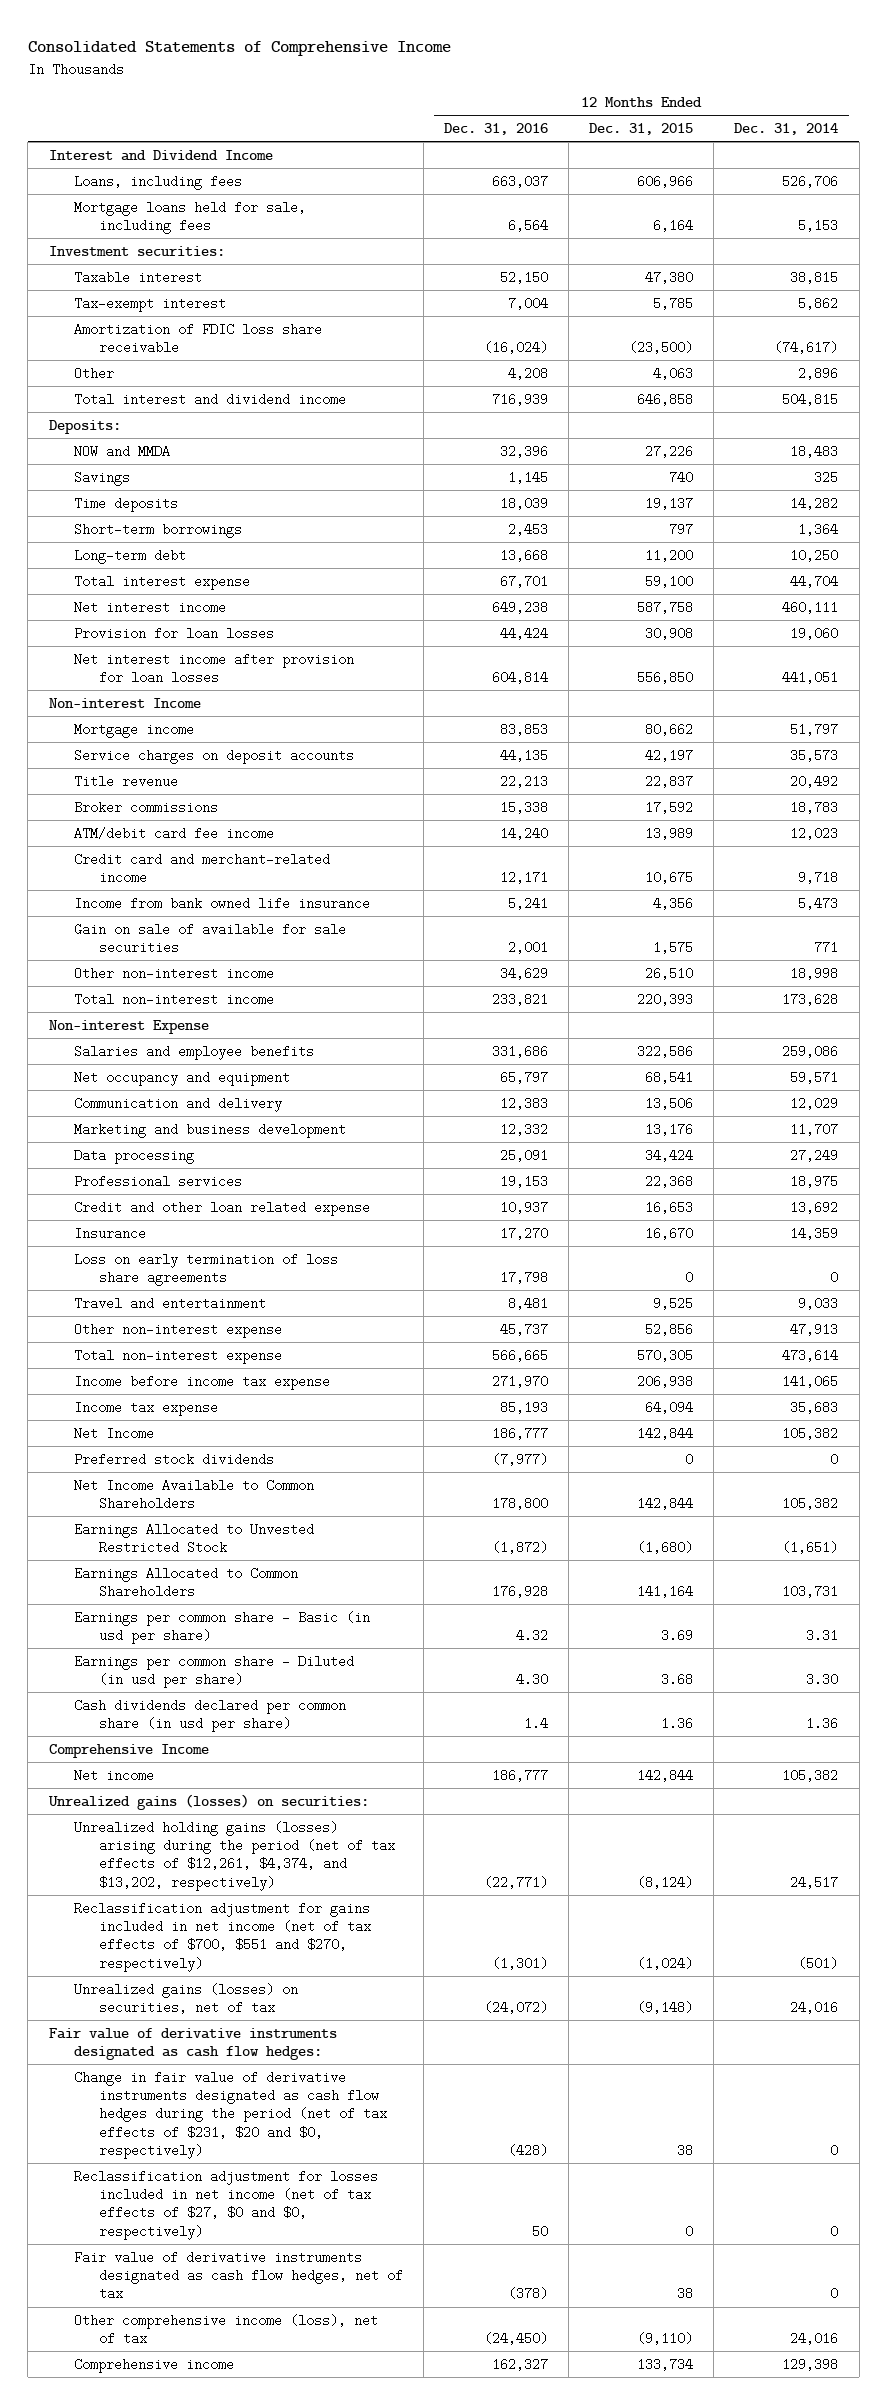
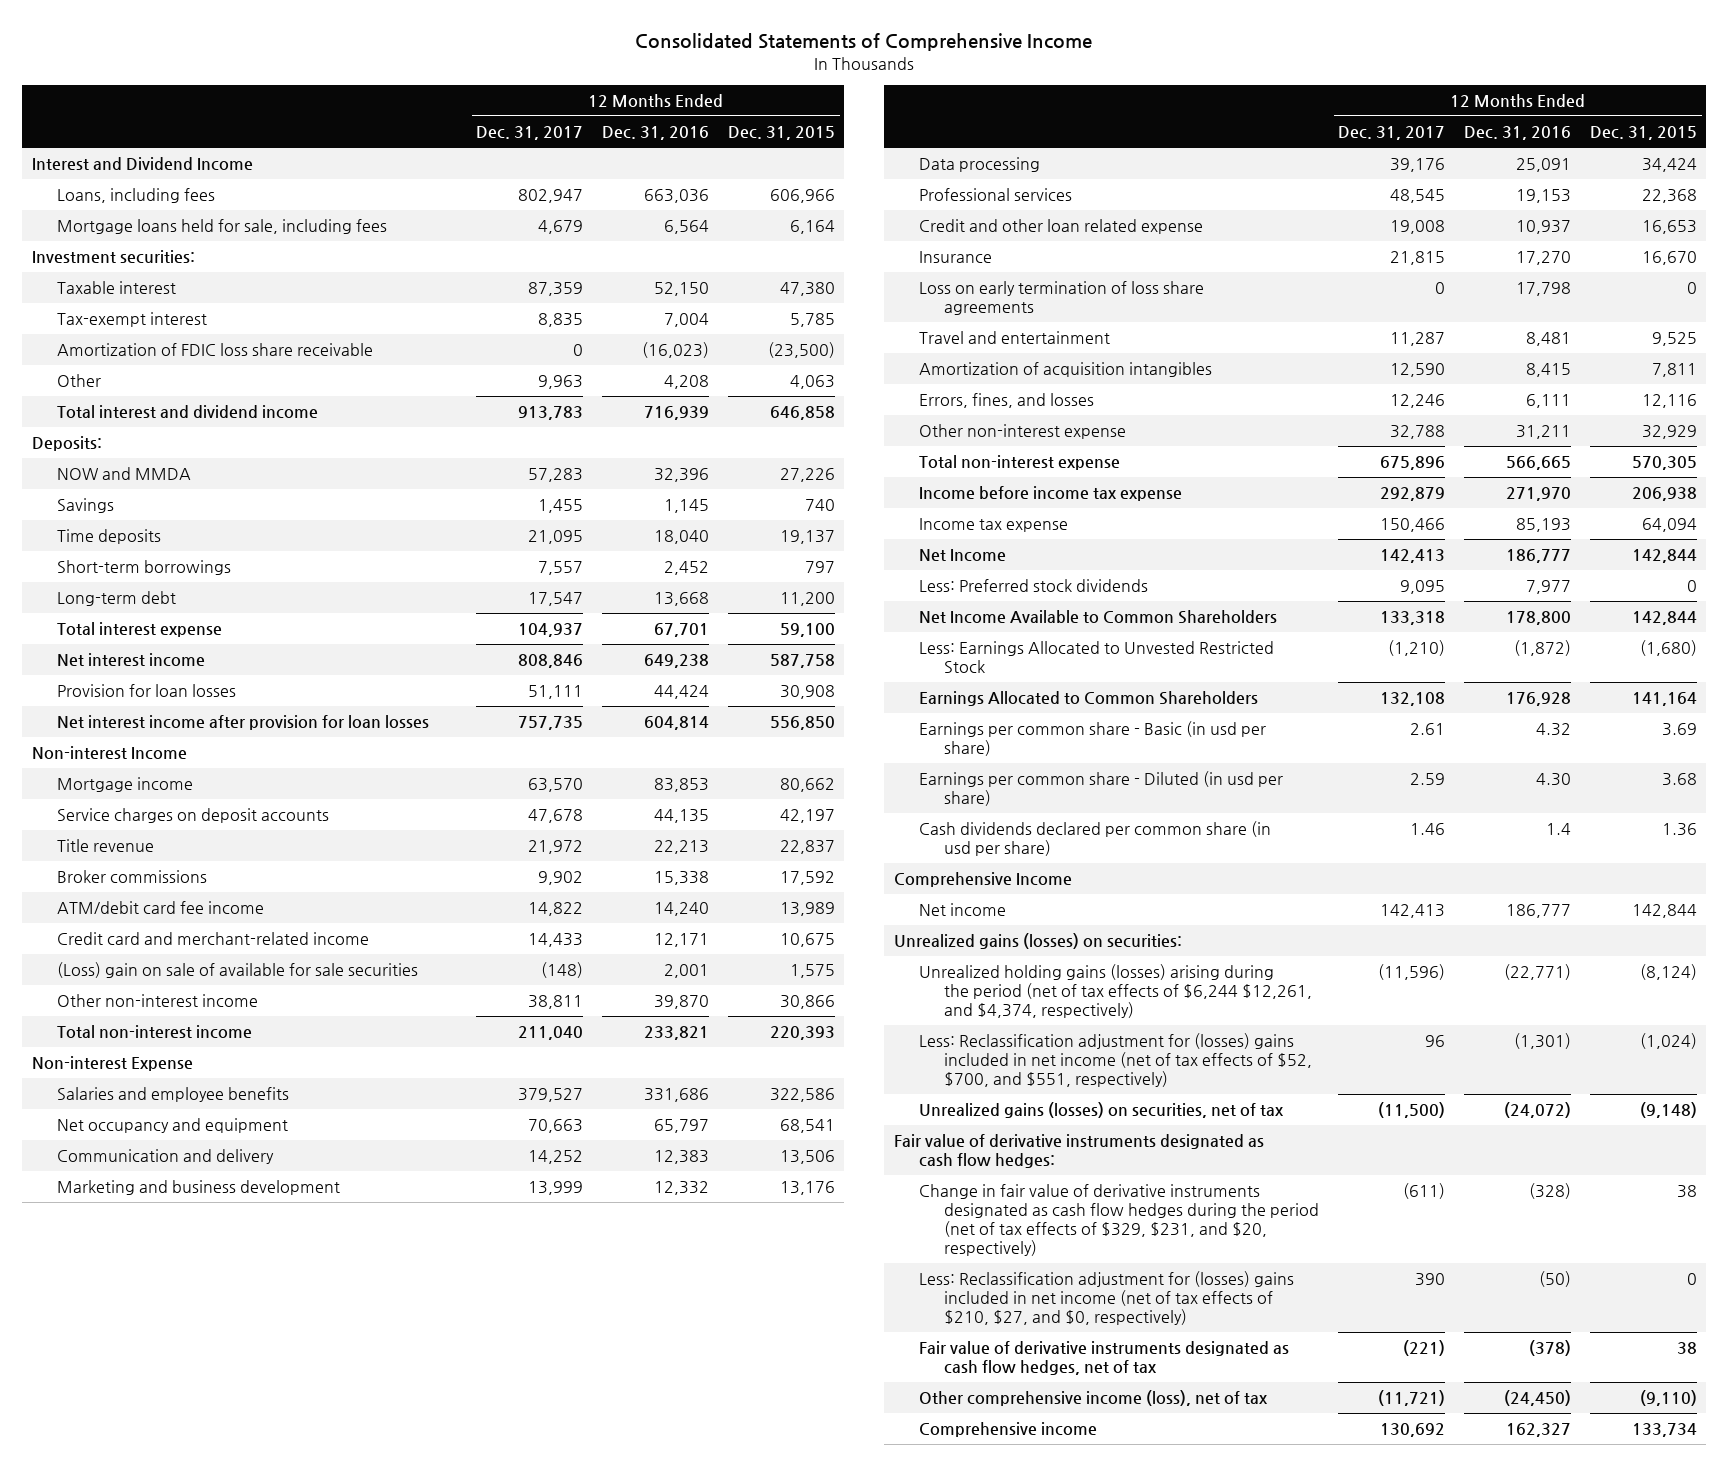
[734,123,839,136] Dec. 31, 2014 -> none
none -> [476,126,584,141] Dec. 31, 2017
[491,174,548,188] 663,037 -> [644,189,710,204] 663,036
[483,341,548,355] (16,024) -> [642,342,710,359] (16,023)
[499,496,548,510] 18,039 -> [654,530,710,545] 18,040
[507,522,548,536] 2,453 -> [664,561,710,576] 2,452
[73,896,370,910] Income from bank owned life insurance -> none
[73,922,346,955] Gain on sale of available for sale securities -> [57,962,419,979] (Loss) gain on sale of available for sale securities
[499,966,548,980] 34,629 -> [654,995,710,1010] 39,870
[645,966,694,980] 26,510 -> [780,995,836,1010] 30,866
none -> [919,362,1213,378] Amortization of acquisition intangibles
none -> [919,393,1095,409] Errors, fines, and losses
[499,1322,548,1336] 45,737 -> [1516,425,1572,440] 31,211
[645,1322,694,1336] 52,856 -> [1641,425,1697,440] 32,929
[73,1452,274,1466] Preferred stock dividends -> [919,579,1149,593] Less: Preferred stock dividends
[491,1452,548,1466] (7,977) -> [1526,580,1572,595] 7,977
[73,1522,314,1555] Earnings Allocated to Unvested Restricted Stock -> [919,641,1275,674] Less: Earnings Allocated to Unvested Restricted Stock
[73,1820,395,1891] Unrealized holding gains (losses) arising during the period (net of tax effects of $12,261, $4,374, and $13,202, respectively) -> [919,964,1313,1019] Unrealized holding gains (losses) arising during the period (net of tax effects of $6,244 $12,261, and $4,374, respectively)
[73,1901,371,1972] Reclassification adjustment for gains included in net income (net of tax effects of $700, $551 and $270, respectively) -> [919,1033,1313,1088] Less: Reclassification adjustment for (losses) gains included in net income (net of tax effects of $52, $700, and $551, respectively)
[73,2070,387,2160] Change in fair value of derivative instruments designated as cash flow hedges during the period (net of tax effects of $231, $20 and $0, respectively) -> [919,1184,1320,1257] Change in fair value of derivative instruments designated as cash flow hedges during the period (net of tax effects of $329, $231, and $20, respectively)
[507,2144,548,2158] (428) -> [1529,1183,1572,1200] (328)
[73,2169,378,2240] Reclassification adjustment for losses included in net income (net of tax effects of $27, $0 and $0, respectively) -> [919,1271,1295,1326] Less: Reclassification adjustment for (losses) gains included in net income (net of tax effects of $210, $27, and $0, respectively)
[531,2224,548,2238] 50 -> [1539,1271,1572,1288] (50)

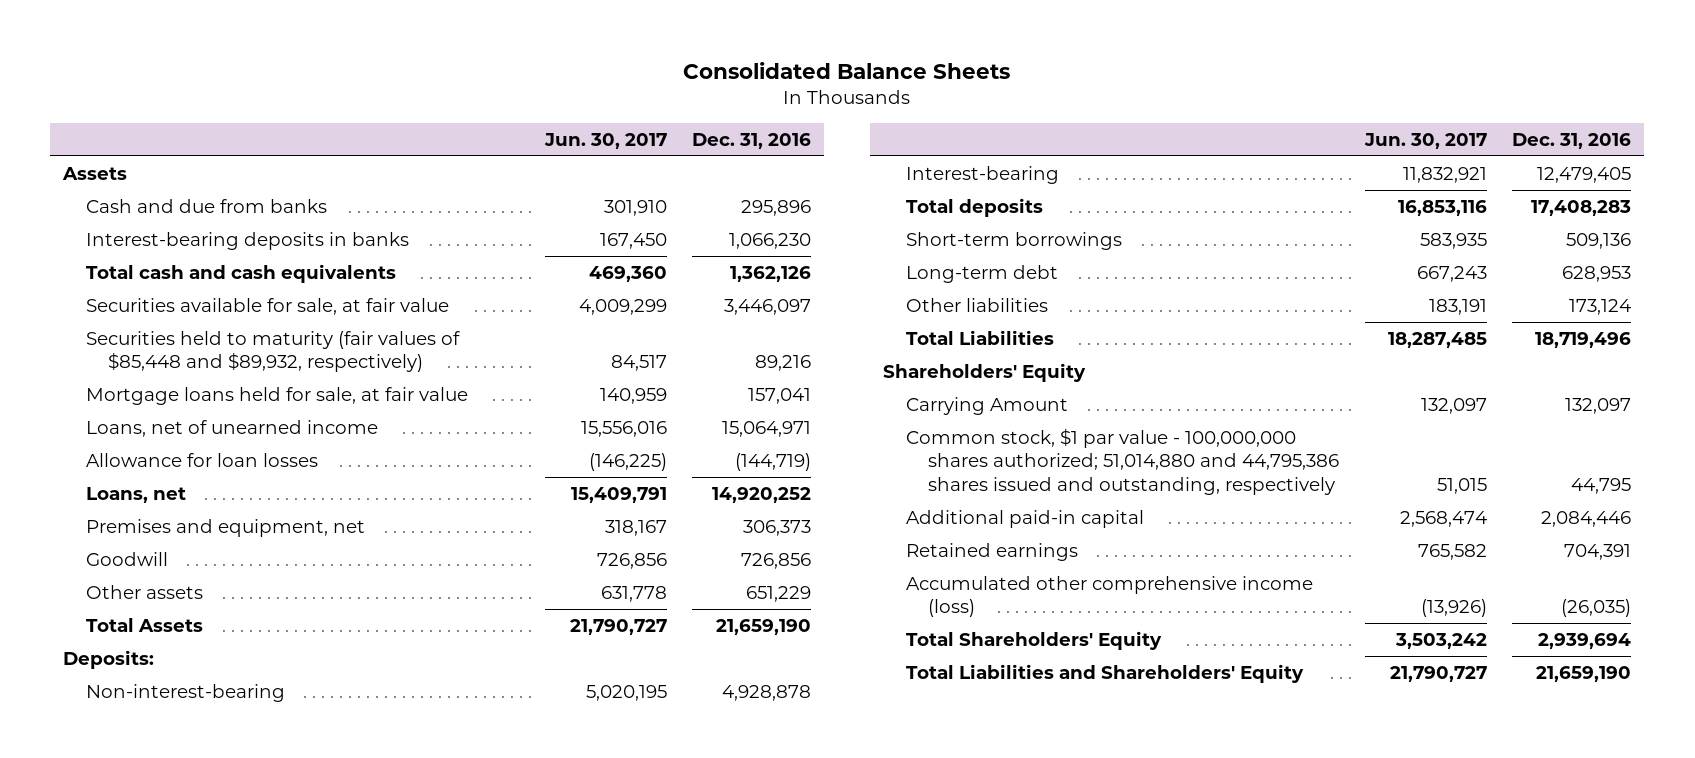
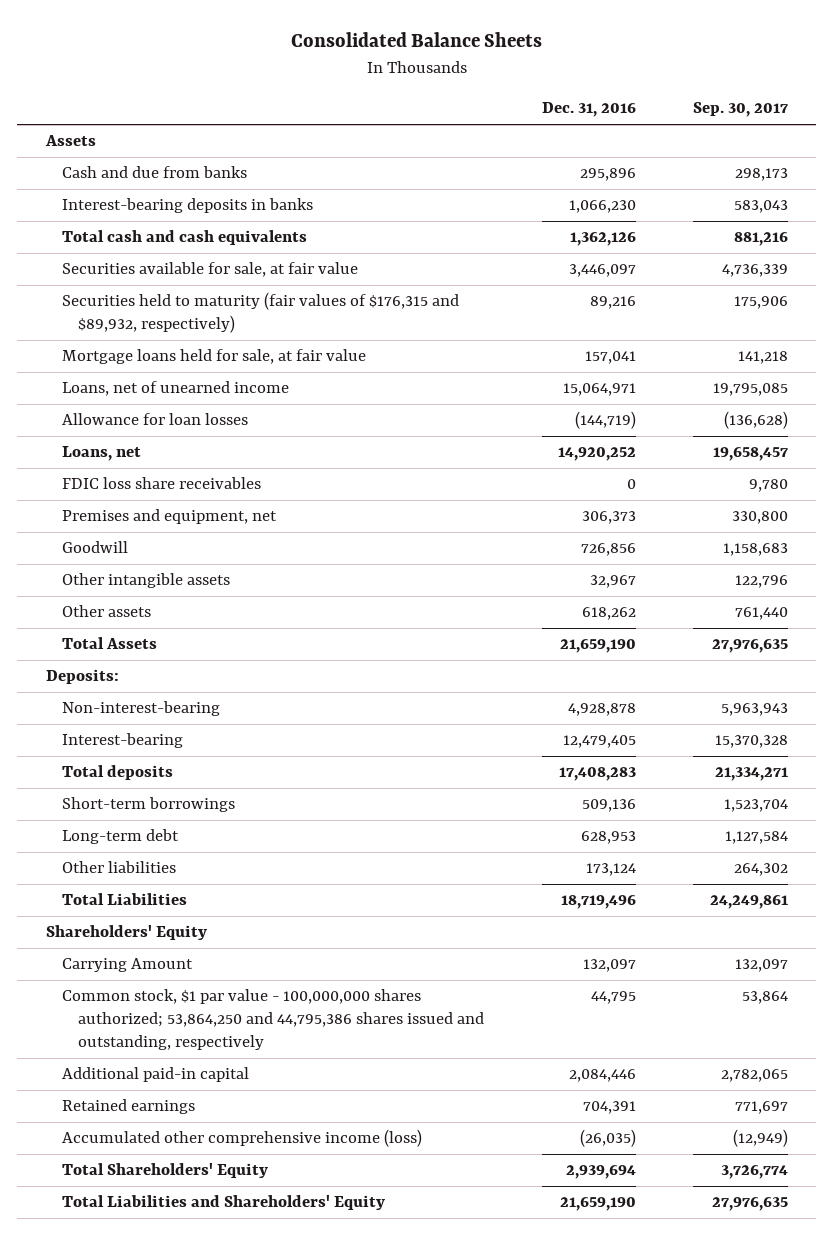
[543,132,667,149] Jun. 30, 2017 -> none
none -> [692,102,788,118] Sep. 30, 2017
[85,330,460,373] Securities held to maturity (fair values of $85,448 and $89,932, respectively) -> [62,292,460,334] Securities held to maturity (fair values of $176,315 and $89,932, respectively)
none -> [62,477,262,490] FDIC loss share receivables
none -> [62,573,231,589] Other intangible assets
[746,585,812,602] 651,229 -> [581,607,636,621] 618,262
[905,427,1340,495] Common stock, $1 par value - 100,000,000 shares authorized; 51,014,880 and 44,795,386 shares issued and outstanding, respectively -> [62,989,485,1051] Common stock, $1 par value - 100,000,000 shares authorized; 53,864,250 and 44,795,386 shares issued and outstanding, respectively

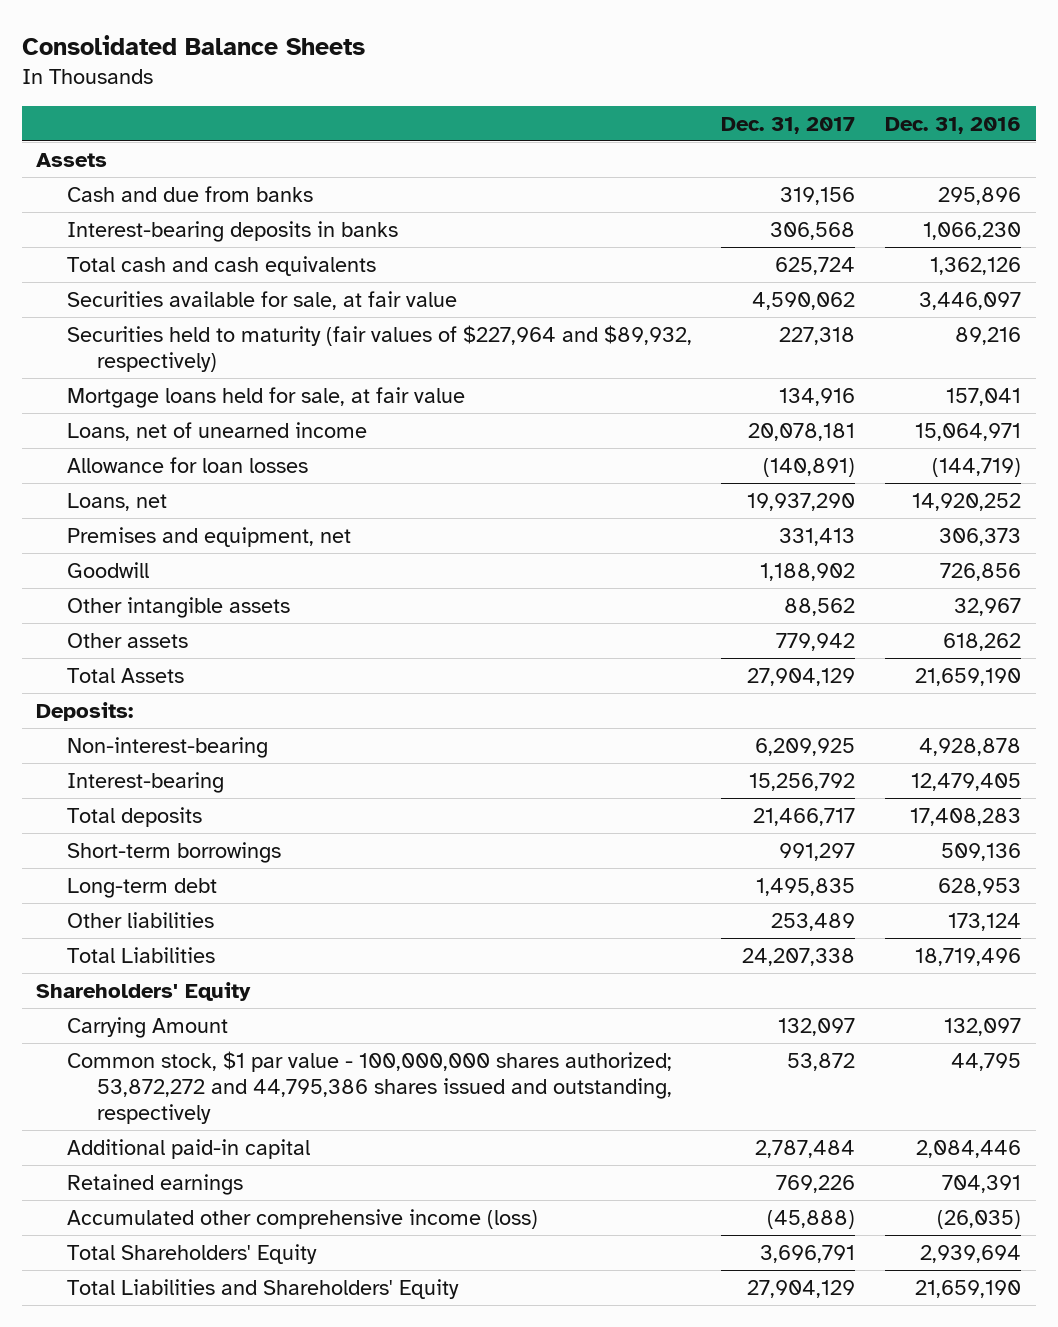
[692,102,788,118] Sep. 30, 2017 -> none
none -> [721,116,856,134] Dec. 31, 2017
[62,292,460,334] Securities held to maturity (fair values of $176,315 and $89,932, respectively) -> [66,324,692,373] Securities held to maturity (fair values of $227,964 and $89,932, respectively)
[62,477,262,490] FDIC loss share receivables -> none
[62,989,485,1051] Common stock, $1 par value - 100,000,000 shares authorized; 53,864,250 and 44,795,386 shares issued and outstanding, respectively -> [66,1050,672,1125] Common stock, $1 par value - 100,000,000 shares authorized; 53,872,272 and 44,795,386 shares issued and outstanding, respectively

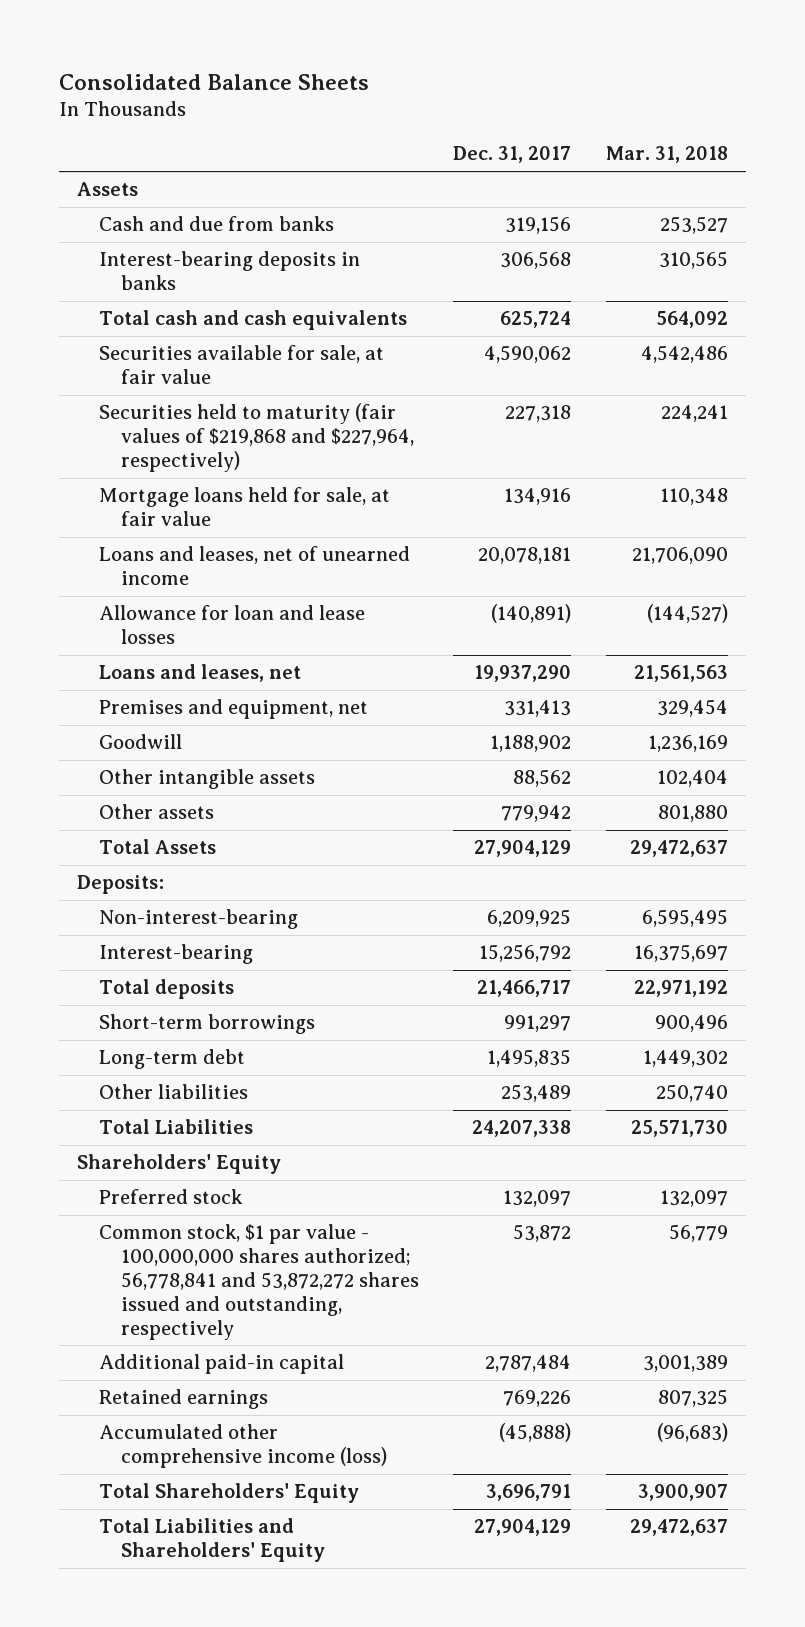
[885,116,1022,134] Dec. 31, 2016 -> none
none -> [606,146,729,164] Mar. 31, 2018
[66,324,692,373] Securities held to maturity (fair values of $227,964 and $89,932, respectively) -> [98,403,414,472] Securities held to maturity (fair values of $219,868 and $227,964, respectively)
[66,421,367,441] Loans, net of unearned income -> [98,546,410,586] Loans and leases, net of unearned income
[66,456,308,473] Allowance for loan losses -> [98,605,365,645] Allowance for loan and lease losses
[66,492,167,511] Loans, net -> [98,664,301,683] Loans and leases, net
[66,1016,228,1038] Carrying Amount -> [98,1189,243,1205] Preferred stock
[66,1050,672,1125] Common stock, $1 par value - 100,000,000 shares authorized; 53,872,272 and 44,795,386 shares issued and outstanding, respectively -> [98,1224,419,1340] Common stock, $1 par value - 100,000,000 shares authorized; 56,778,841 and 53,872,272 shares issued and outstanding, respectively

